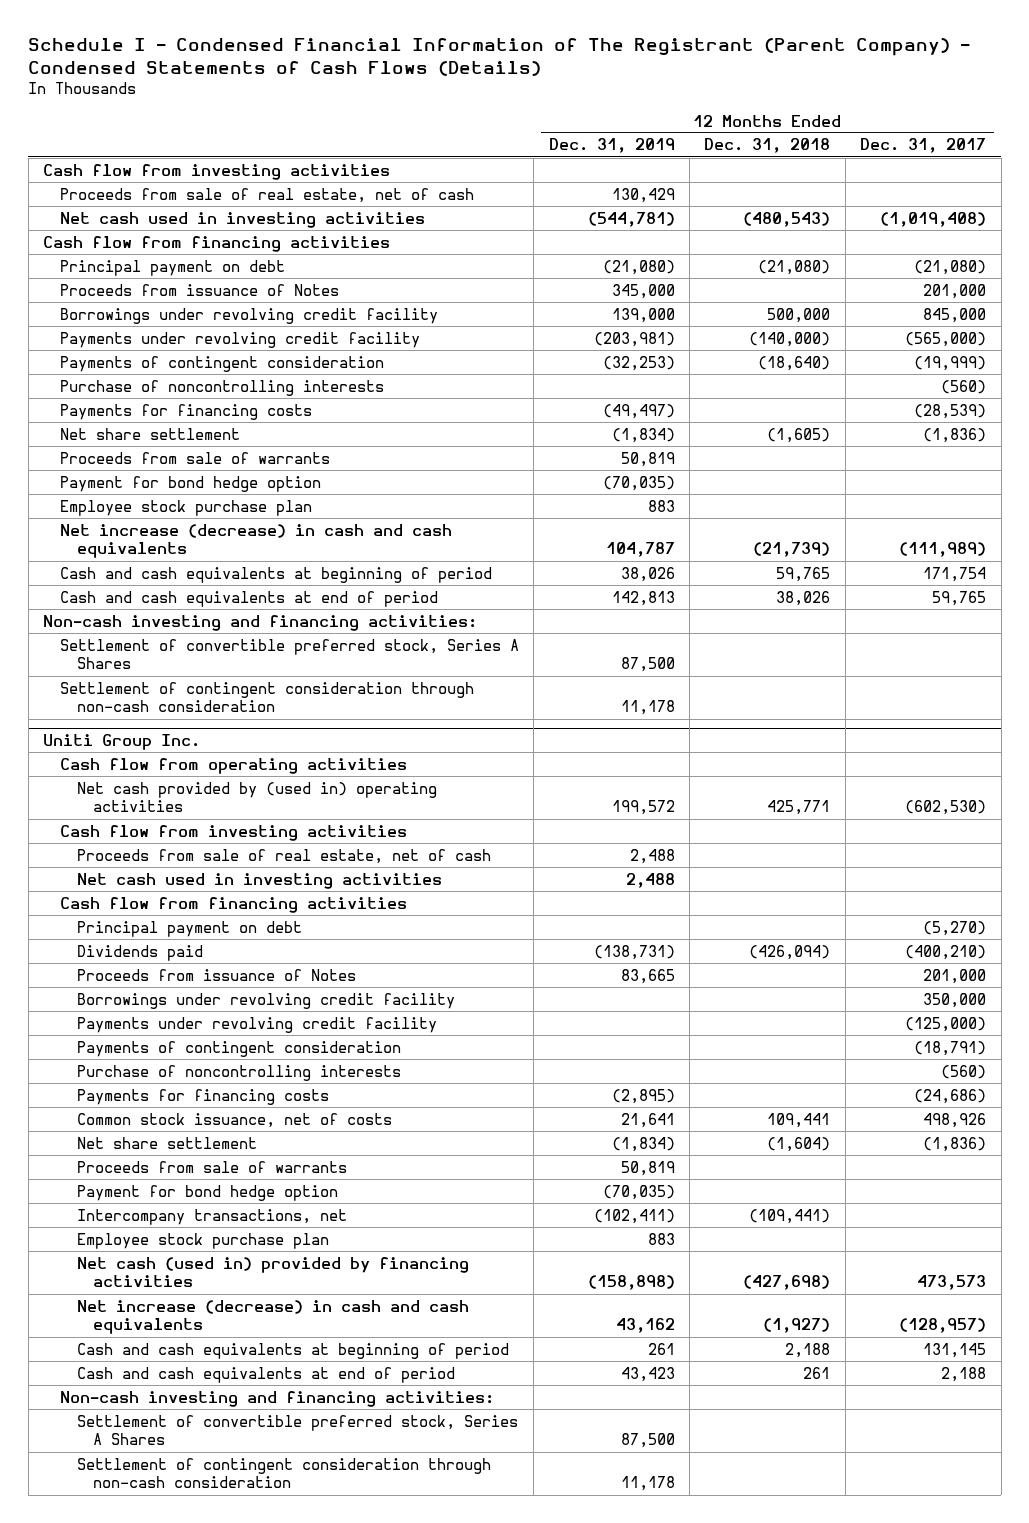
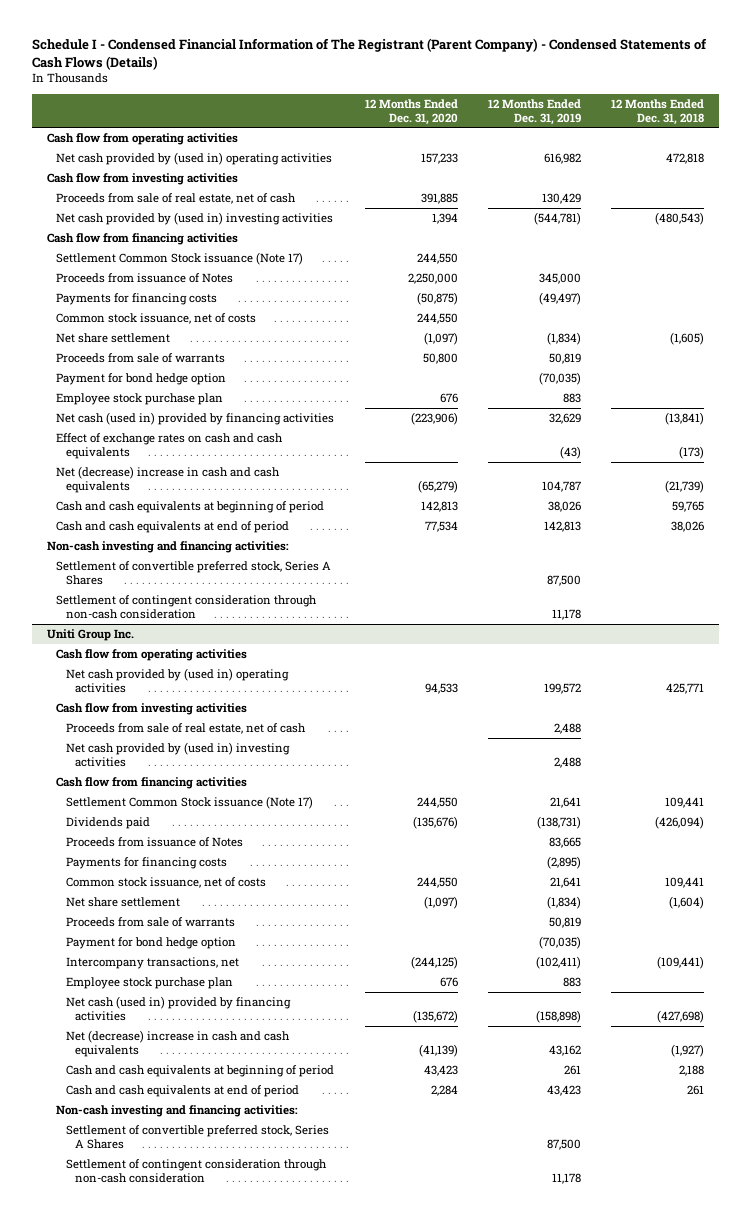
[860,138,987,154] Dec. 31, 2017 -> none
none -> [364,98,458,125] 12 Months Ended Dec. 31, 2020
none -> [46,132,238,145] Cash flow from operating activities
none -> [56,151,333,165] Net cash provided by (used in) operating activities
[59,211,425,228] Net cash used in investing activities -> [56,211,334,225] Net cash provided by (used in) investing activities
[59,259,285,276] Principal payment on debt -> none
none -> [56,251,304,265] Settlement Common Stock issuance (Note 17)
[59,307,438,324] Borrowings under revolving credit facility -> none
[59,331,420,348] Payments under revolving credit facility -> none
[59,355,384,372] Payments of contingent consideration -> none
[59,379,384,396] Purchase of noncontrolling interests -> none
none -> [56,312,257,324] Common stock issuance, net of costs
none -> [56,411,335,425] Net cash (used in) provided by financing activities
none -> [56,432,284,459] Effect of exchange rates on cash and cash equivalents
[59,523,452,559] Net increase (decrease) in cash and cash equivalents -> [56,465,281,493] Net (decrease) increase in cash and cash equivalents
[76,872,442,889] Net cash used in investing activities -> [65,741,290,767] Net cash provided by (used in) investing activities
[76,920,302,937] Principal payment on debt -> none
none -> [65,795,313,809] Settlement Common Stock issuance (Note 17)
[76,992,455,1009] Borrowings under revolving credit facility -> none
[76,1016,437,1033] Payments under revolving credit facility -> none
[76,1040,401,1057] Payments of contingent consideration -> none
[76,1064,401,1081] Purchase of noncontrolling interests -> none
[76,1299,469,1335] Net increase (decrease) in cash and cash equivalents -> [65,1029,290,1057] Net (decrease) increase in cash and cash equivalents

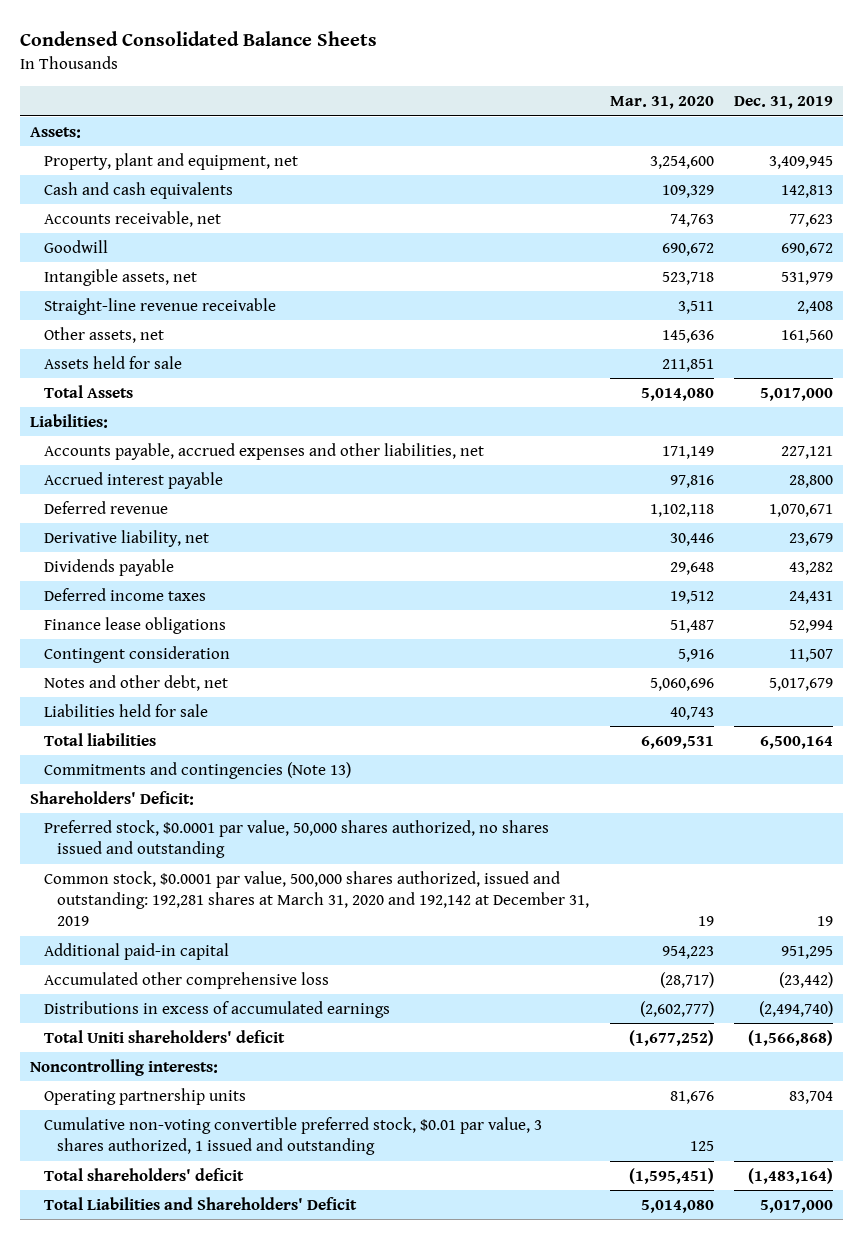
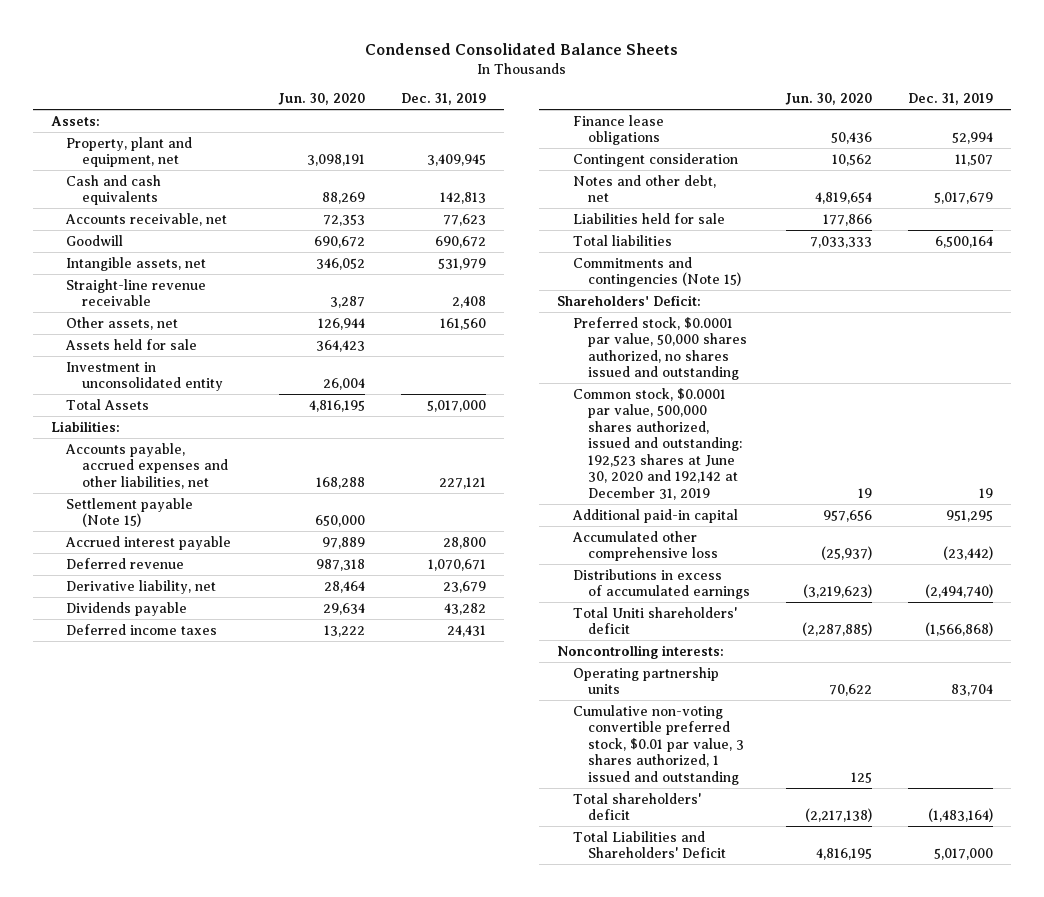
[609,96,714,110] Mar. 31, 2020 -> none
none -> [278,93,366,106] Jun. 30, 2020
none -> [66,361,223,392] Investment in unconsolidated entity
none -> [66,497,194,528] Settlement payable (Note 15)
[43,762,351,780] Commitments and contingencies (Note 13) -> [572,256,742,288] Commitments and contingencies (Note 15)
[43,871,590,927] Common stock, $0.0001 par value, 500,000 shares authorized, issued and outstanding: 192,281 shares at March 31, 2020 and 192,142 at December 31, 2019 -> [572,387,743,500] Common stock, $0.0001 par value, 500,000 shares authorized, issued and outstanding: 192,523 shares at June 30, 2020 and 192,142 at December 31, 2019

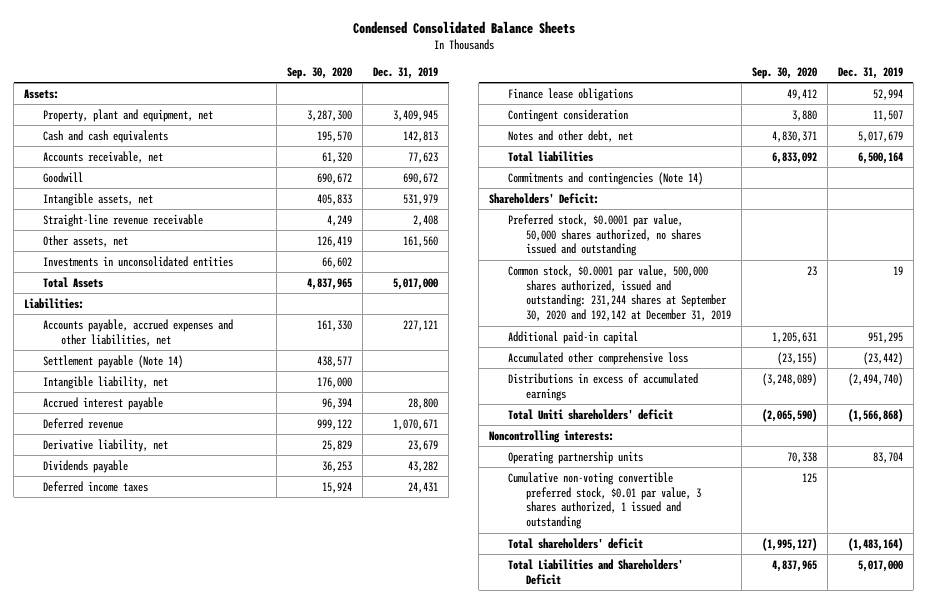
[278,93,366,106] Jun. 30, 2020 -> none
none -> [287,66,353,79] Sep. 30, 2020
[65,338,198,350] Assets held for sale -> none
[66,361,223,392] Investment in unconsolidated entity -> [42,255,233,267] Investments in unconsolidated entities
[66,497,194,528] Settlement payable (Note 15) -> [42,354,183,368] Settlement payable (Note 14)
none -> [42,375,168,389] Intangible liability, net
[572,212,725,224] Liabilities held for sale -> none
[572,256,742,288] Commitments and contingencies (Note 15) -> [507,171,703,185] Commitments and contingencies (Note 14)
[572,387,743,500] Common stock, $0.0001 par value, 500,000 shares authorized, issued and outstanding: 192,523 shares at June 30, 2020 and 192,142 at December 31, 2019 -> [507,264,732,322] Common stock, $0.0001 par value, 500,000 shares authorized, issued and outstanding: 231,244 shares at September 30, 2020 and 192,142 at December 31, 2019

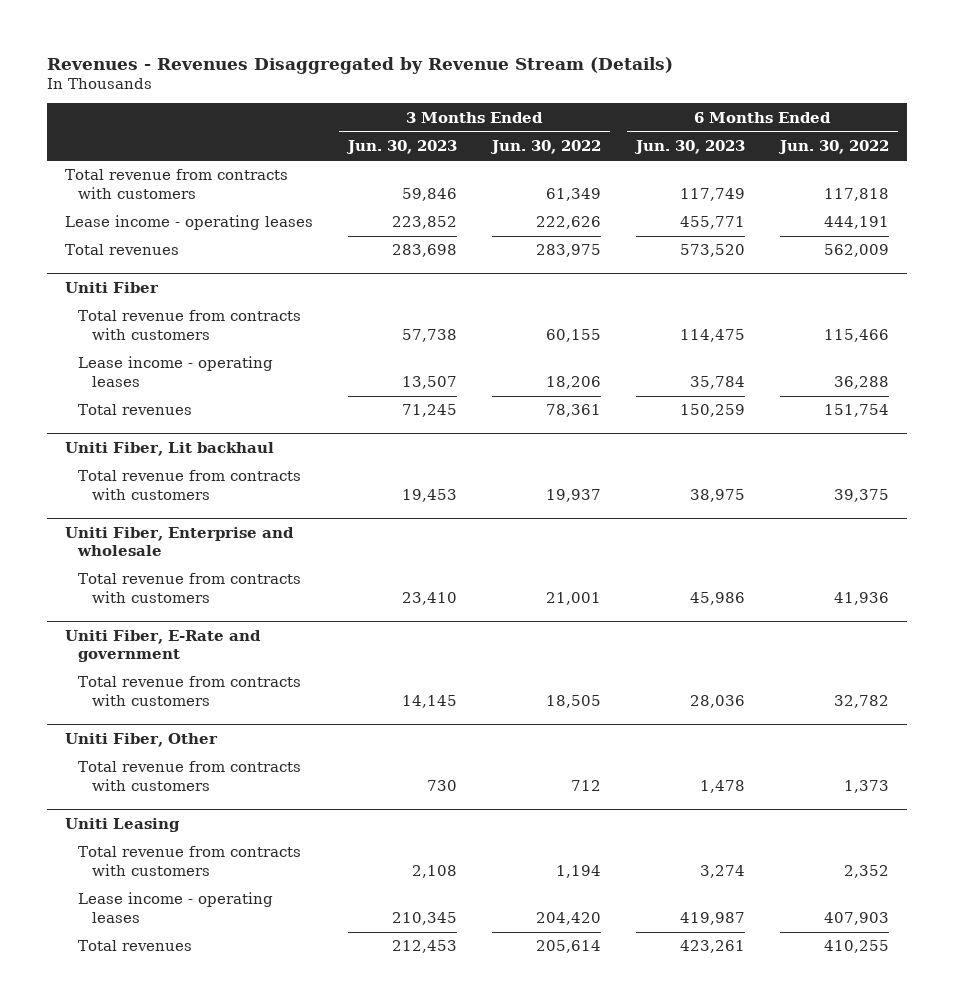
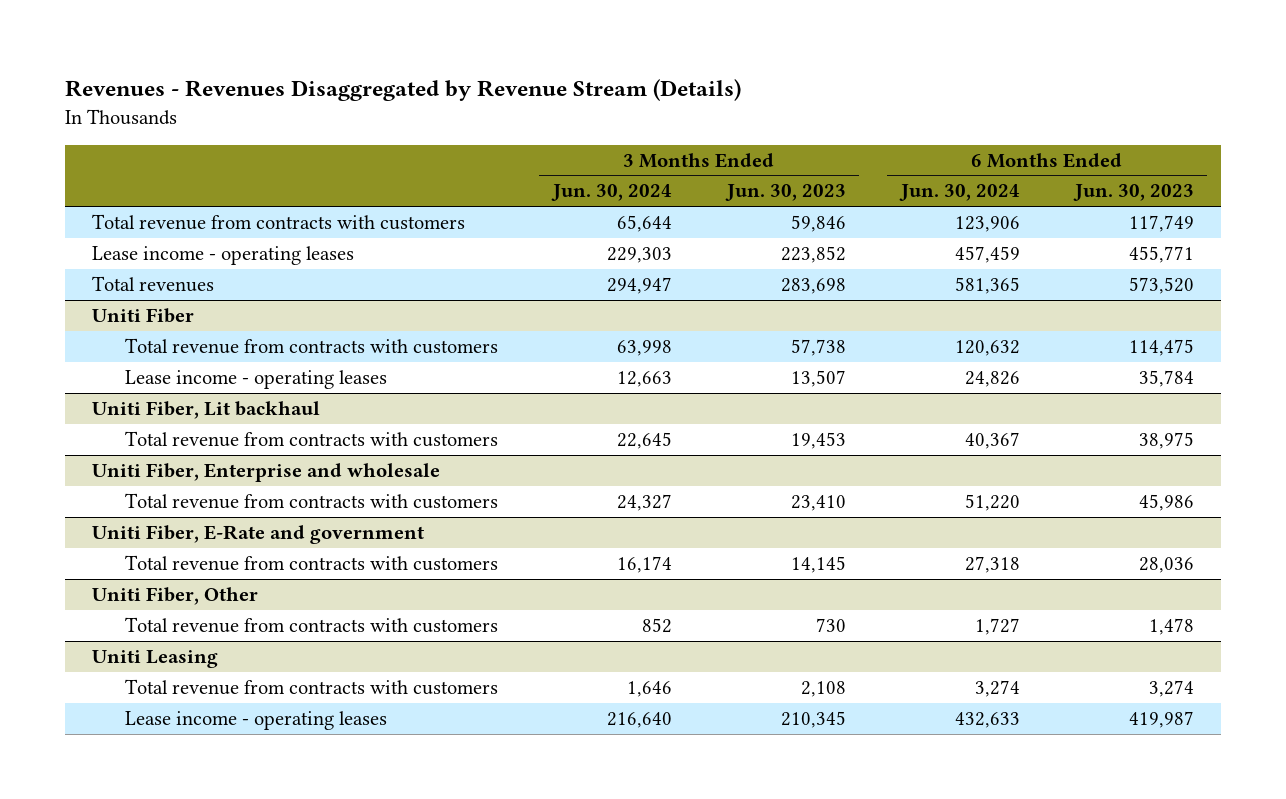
[489,140,601,155] Jun. 30, 2022 -> none
[777,140,889,155] Jun. 30, 2022 -> none
none -> [550,184,672,202] Jun. 30, 2024
none -> [898,184,1020,202] Jun. 30, 2024
[78,404,193,416] Total revenues -> none
[78,940,193,952] Total revenues -> none

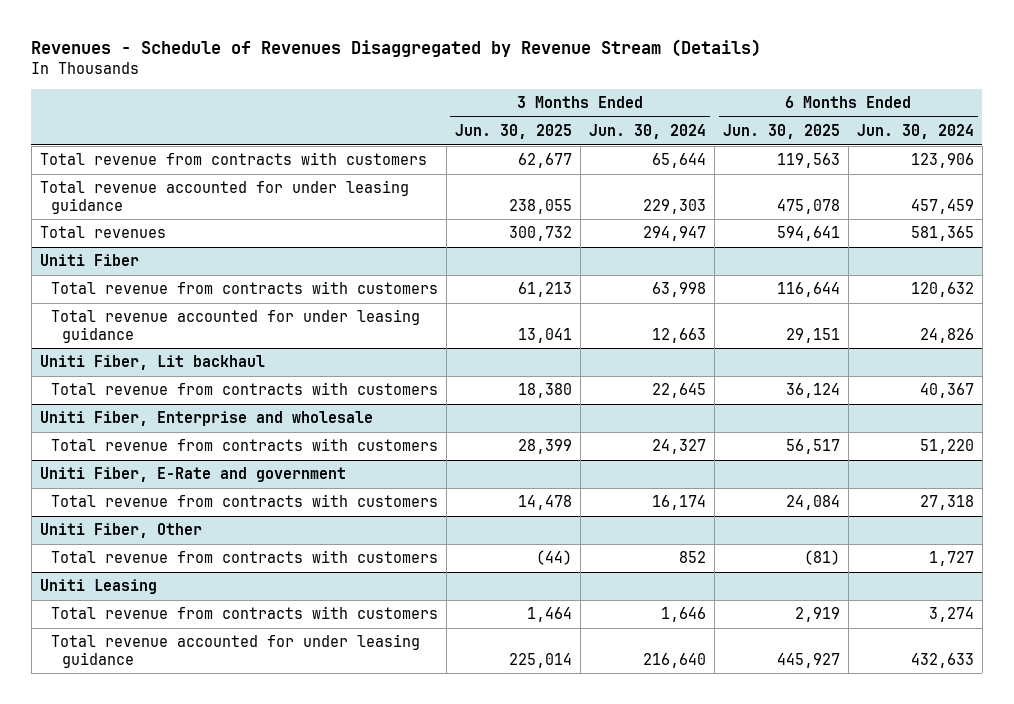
[64,79,741,102] Revenues - Revenues Disaggregated by Revenue Stream (Details) -> [31,39,762,58] Revenues - Schedule of Revenues Disaggregated by Revenue Stream (Details)
[724,184,846,202] Jun. 30, 2023 -> none
[1072,184,1194,202] Jun. 30, 2023 -> none
none -> [454,124,572,140] Jun. 30, 2025
none -> [722,124,840,140] Jun. 30, 2025
[92,246,355,266] Lease income - operating leases -> [39,180,409,214] Total revenue accounted for under leasing guidance
[124,370,387,390] Lease income - operating leases -> [50,309,420,343] Total revenue accounted for under leasing guidance
[124,711,387,731] Lease income - operating leases -> [50,634,420,668] Total revenue accounted for under leasing guidance

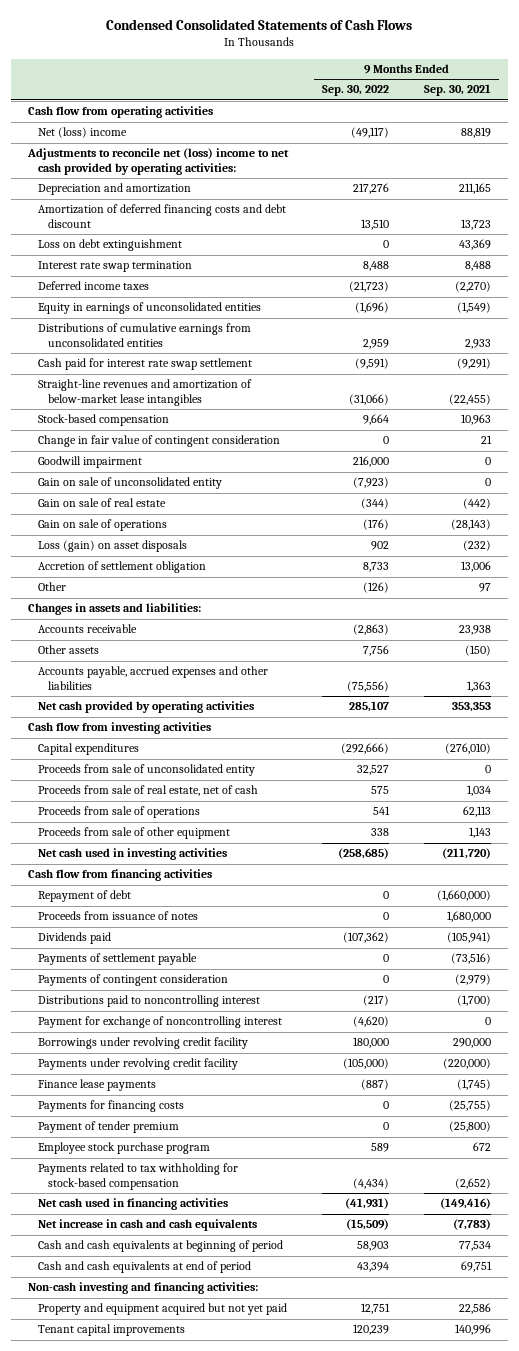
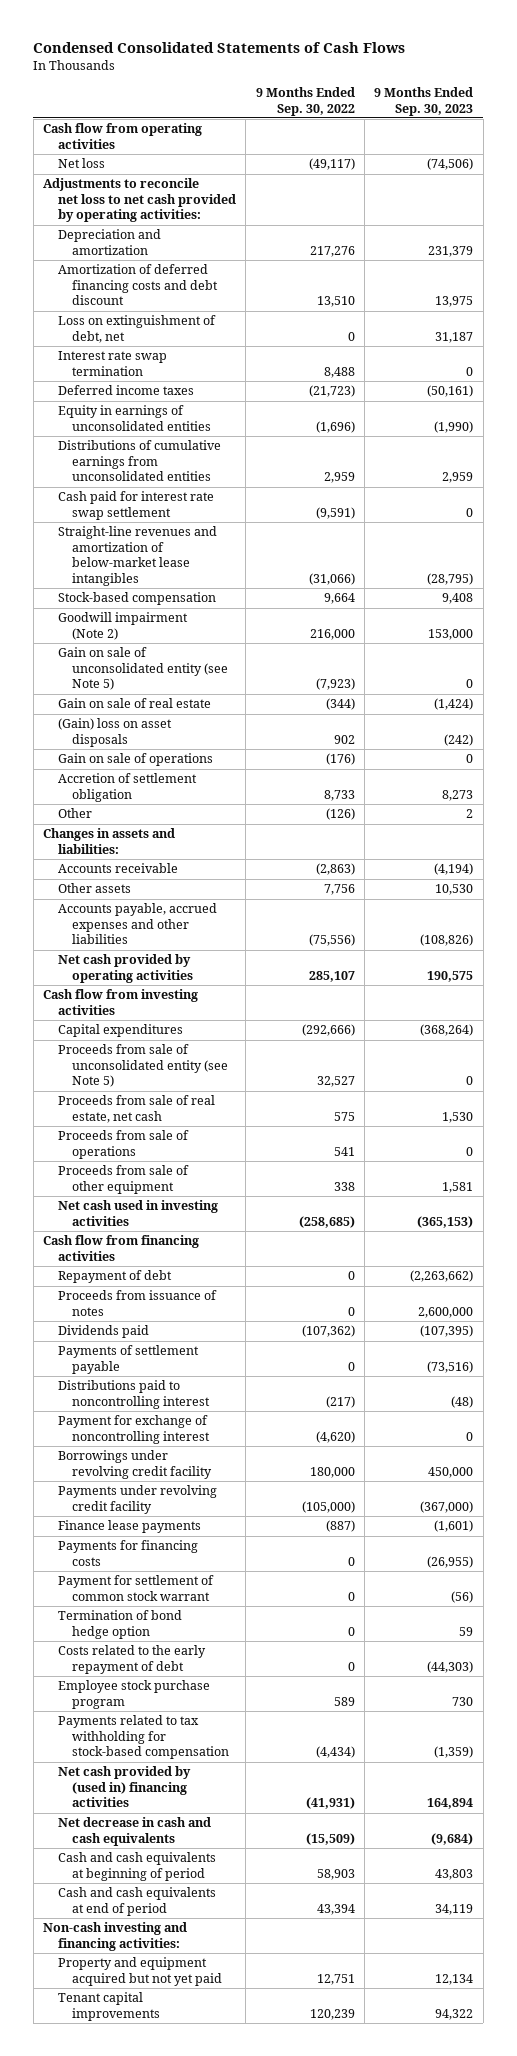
[423,84,491,97] Sep. 30, 2021 -> none
none -> [374,87,474,116] 9 Months Ended Sep. 30, 2023
[38,127,128,139] Net (loss) income -> [57,158,105,169] Net loss
[27,148,290,176] Adjustments to reconcile net (loss) income to net cash provided by operating activities: -> [43,178,236,223] Adjustments to reconcile net loss to net cash provided by operating activities:
[38,239,183,252] Loss on debt extinguishment -> [57,315,216,343] Loss on extinguishment of debt, net
[38,435,281,448] Change in fair value of contingent consideration -> none
[38,456,143,469] Goodwill impairment -> [57,612,188,640] Goodwill impairment (Note 2)
[38,477,223,490] Gain on sale of unconsolidated entity -> [57,647,229,691] Gain on sale of unconsolidated entity (see Note 5)
none -> [57,718,172,747] (Gain) loss on asset disposals
[38,540,188,553] Loss (gain) on asset disposals -> none
[38,764,256,777] Proceeds from sale of unconsolidated entity -> [57,1044,229,1088] Proceeds from sale of unconsolidated entity (see Note 5)
[38,785,259,797] Proceeds from sale of real estate, net of cash -> [57,1095,215,1123] Proceeds from sale of real estate, net cash
[38,974,229,987] Payments of contingent consideration -> none
[38,1121,180,1134] Payment of tender premium -> none
none -> [57,1575,214,1601] Payment for settlement of common stock warrant
none -> [57,1610,182,1639] Termination of bond hedge option
none -> [57,1645,206,1674] Costs related to the early repayment of debt
[38,1198,229,1211] Net cash used in financing activities -> [57,1766,191,1808] Net cash provided by (used in) financing activities
[38,1219,258,1232] Net increase in cash and cash equivalents -> [57,1817,211,1846] Net decrease in cash and cash equivalents

